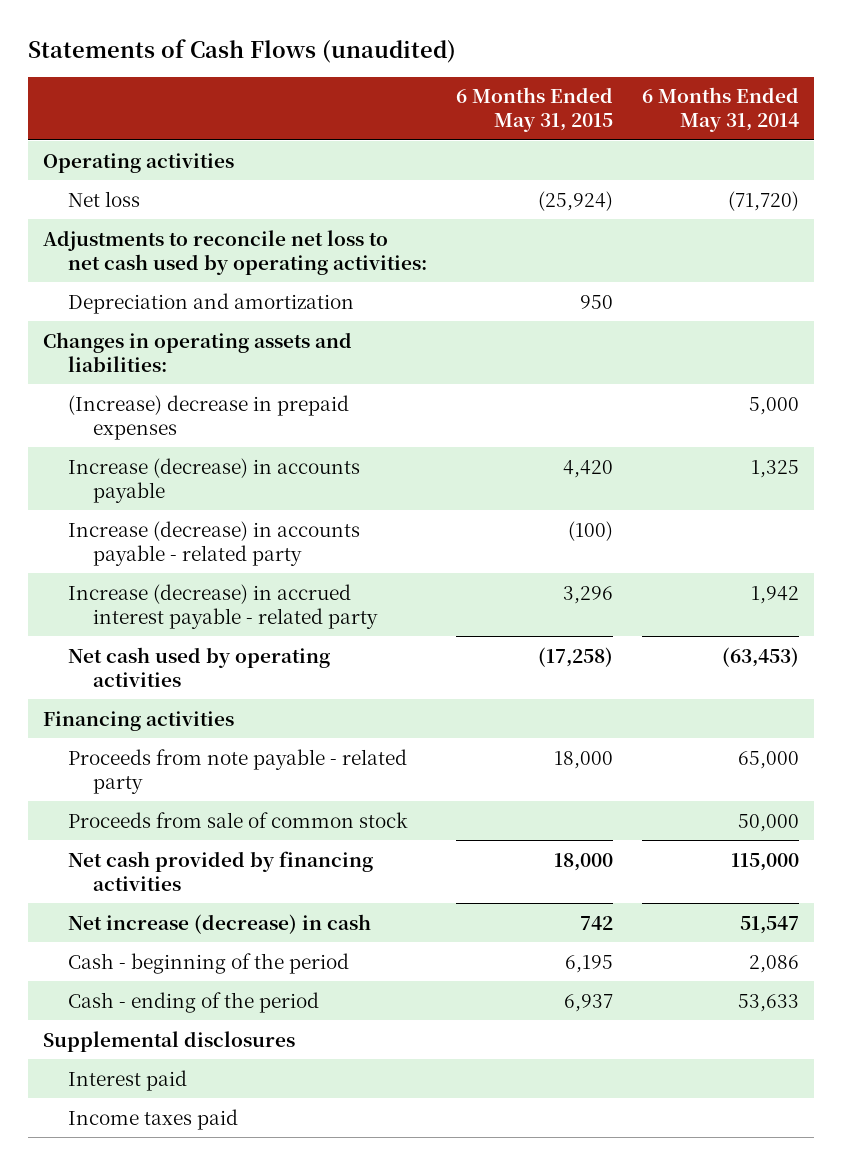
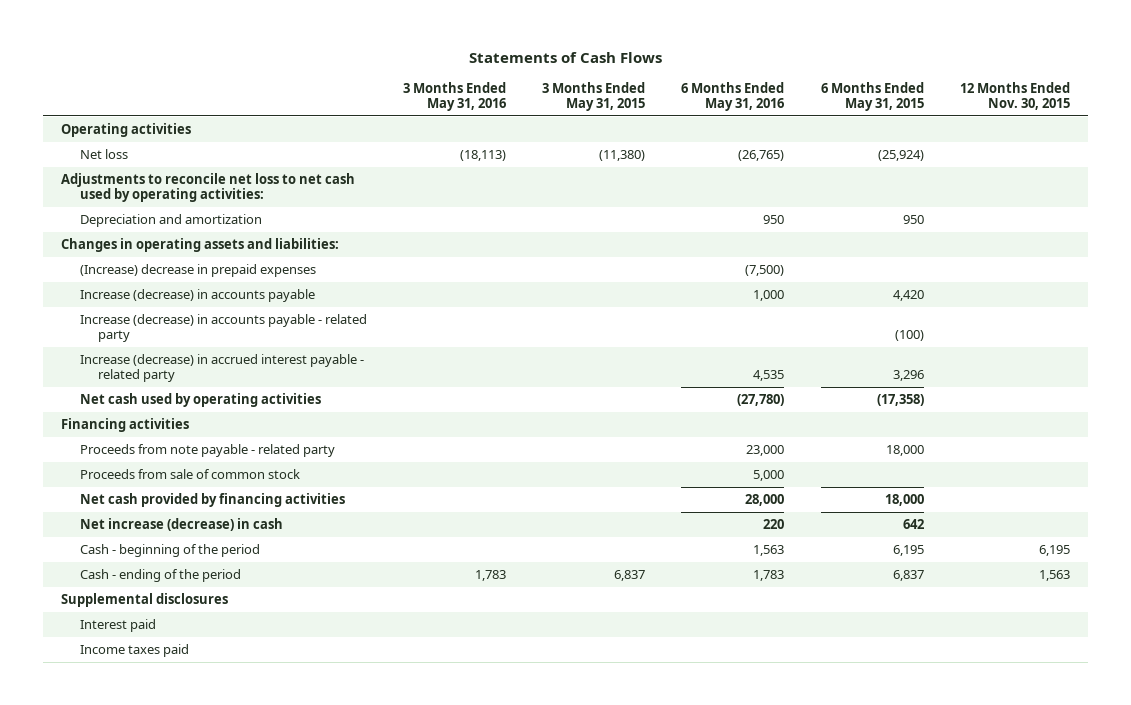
[28,38,457,63] Statements of Cash Flows (unaudited) -> [468,52,662,64] Statements of Cash Flows
[642,87,800,133] 6 Months Ended May 31, 2014 -> none
none -> [402,82,506,112] 3 Months Ended May 31, 2016
none -> [542,82,646,112] 3 Months Ended May 31, 2015
none -> [681,82,785,112] 6 Months Ended May 31, 2016
none -> [959,82,1070,111] 12 Months Ended Nov. 30, 2015
[538,646,614,667] (17,258) -> [876,393,924,406] (17,358)
[580,915,614,930] 742 -> [902,518,924,529] 642
[564,993,614,1012] 6,937 -> [892,569,924,581] 6,837

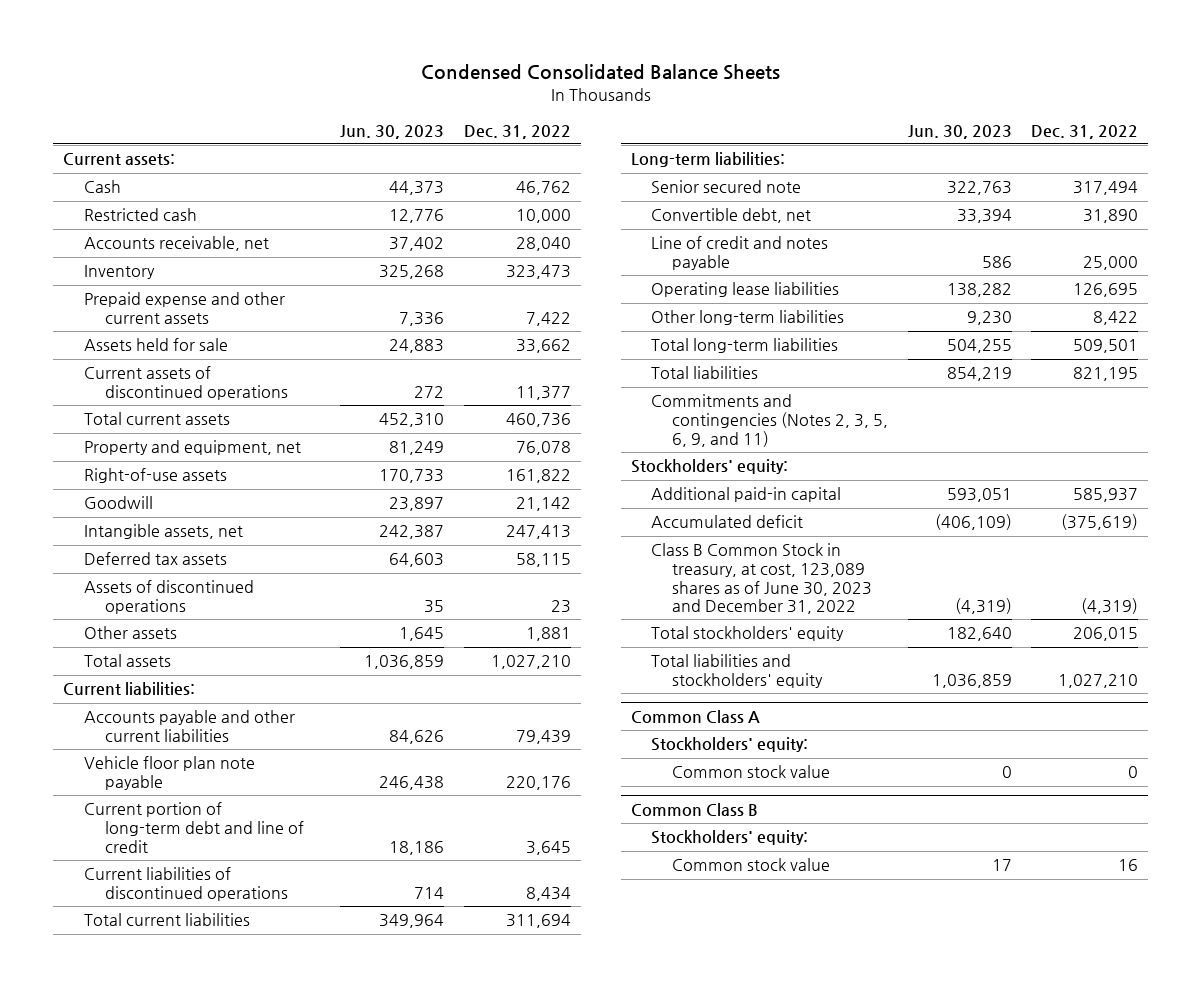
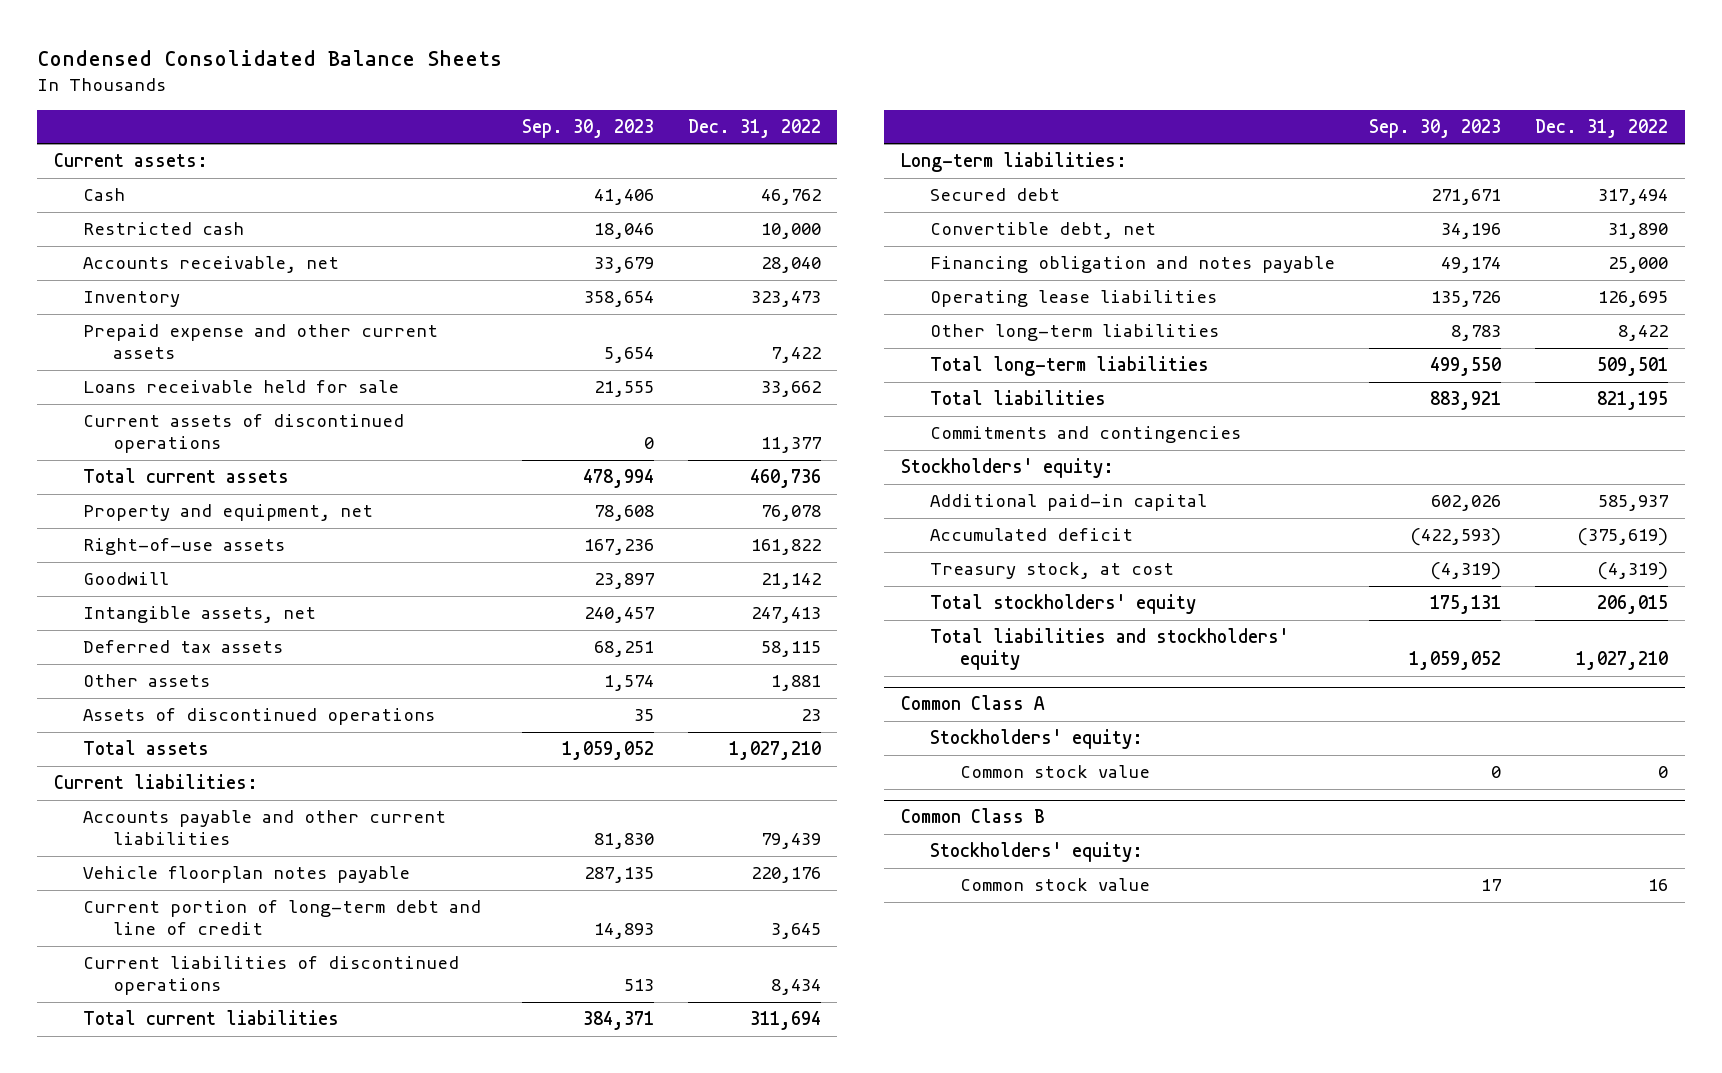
[340,124,445,139] Jun. 30, 2023 -> none
none -> [521,118,654,138] Sep. 30, 2023
[83,338,228,352] Assets held for sale -> [83,380,400,394] Loans receivable held for sale
[83,580,254,615] Assets of discontinued operations -> [83,708,436,726] Assets of discontinued operations
[83,756,255,791] Vehicle floor plan note payable -> [83,866,411,884] Vehicle floorplan notes payable
[651,180,802,194] Senior secured note -> [930,188,1061,202] Secured debt
[651,236,829,271] Line of credit and notes payable -> none
none -> [930,256,1336,274] Financing obligation and notes payable
[651,394,889,447] Commitments and contingencies (Notes 2, 3, 5, 6, 9, and 11) -> [930,426,1242,444] Commitments and contingencies
[651,543,873,615] Class B Common Stock in treasury, at cost, 123,089 shares as of June 30, 2023 and December 31, 2022 -> [930,562,1175,580] Treasury stock, at cost

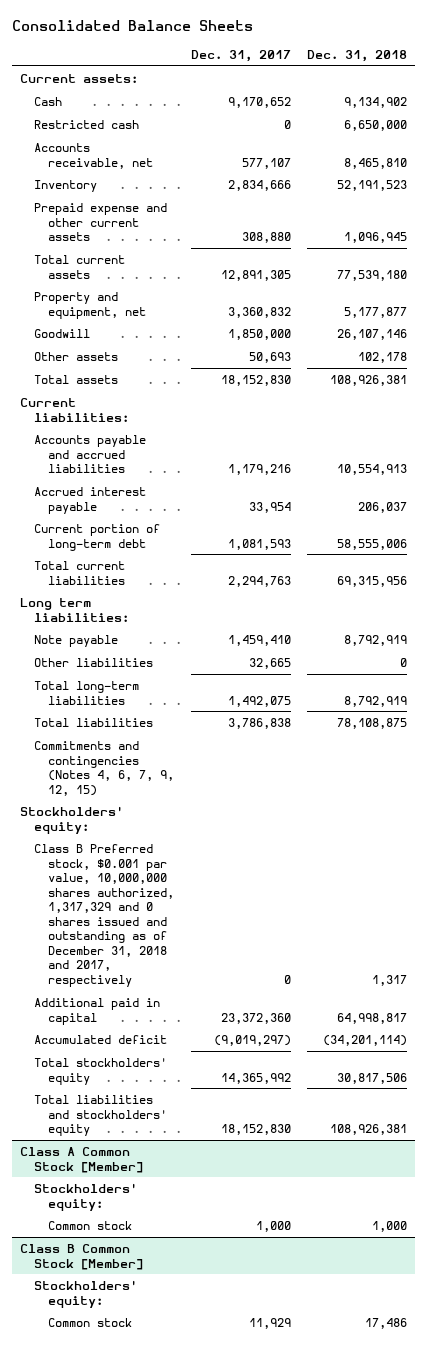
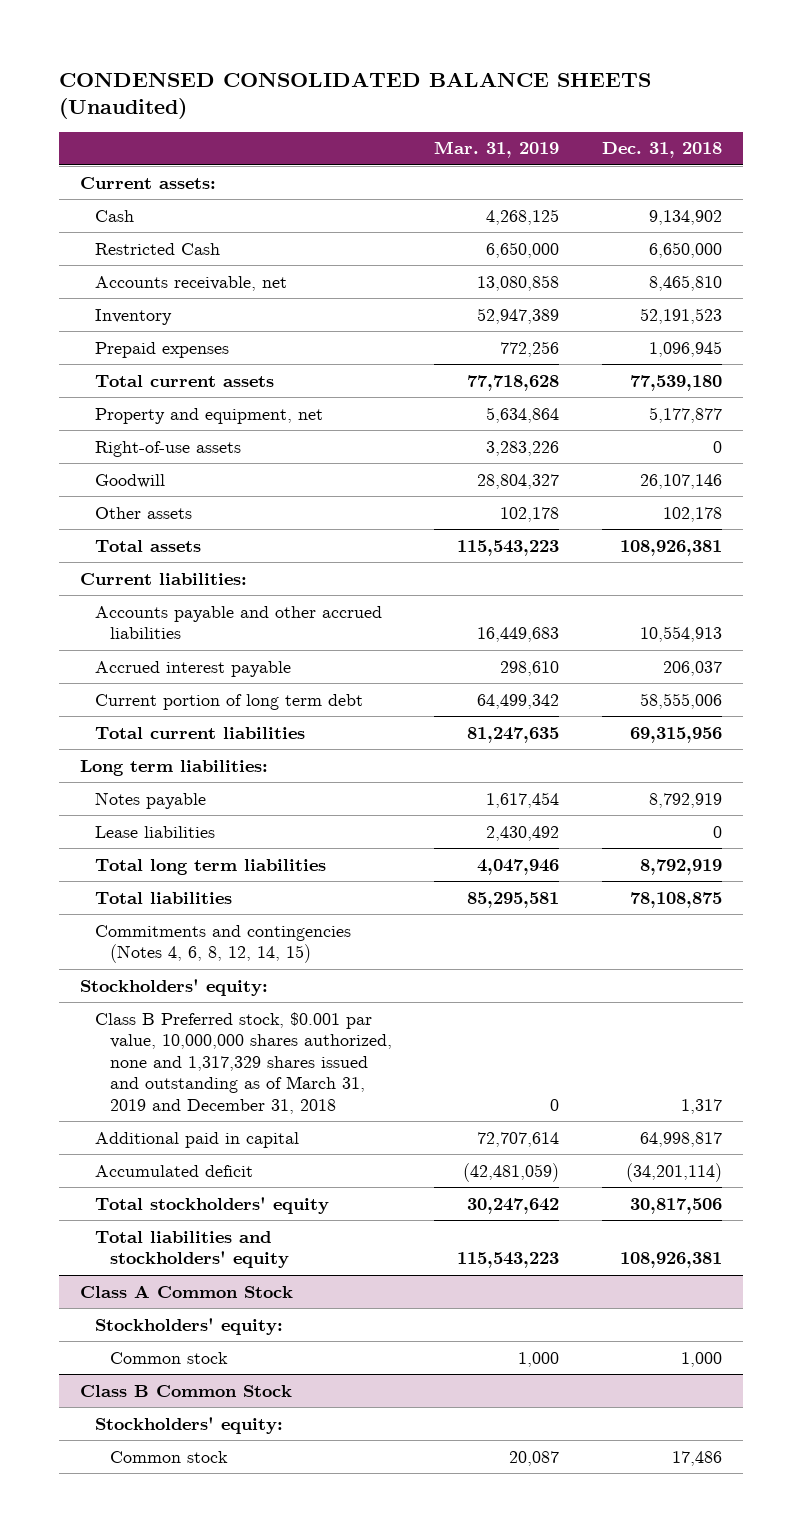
[12,19,254,31] Consolidated Balance Sheets -> [59,71,652,120] CONDENSED CONSOLIDATED BALANCE SHEETS (Unaudited)
[190,49,291,62] Dec. 31, 2017 -> none
none -> [434,141,560,159] Mar. 31, 2019
[34,119,140,129] Restricted cash -> [95,242,221,255] Restricted Cash
[34,202,168,242] Prepaid expense and other current assets -> [95,341,230,358] Prepaid expenses
none -> [95,440,242,457] Right-of-use assets
[34,434,147,474] Accounts payable and accrued liabilities -> [95,605,383,640] Accounts payable and other accrued liabilities
[34,523,161,551] Current portion of long-term debt -> [95,693,364,710] Current portion of long term debt
[34,657,154,667] Other liabilities -> none
[34,634,119,647] Note payable -> [95,791,207,809] Notes payable
none -> [95,825,216,838] Lease liabilities
[34,680,140,705] Total long-term liabilities -> [95,858,327,875] Total long term liabilities
[34,740,175,796] Commitments and contingencies (Notes 4, 6, 7, 9, 12, 15) -> [95,924,352,964] Commitments and contingencies (Notes 4, 6, 8, 12, 14, 15)
[34,843,175,987] Class B Preferred stock, $0.001 par value, 10,000,000 shares authorized, 1,317,329 and 0 shares issued and outstanding as of December 31, 2018 and 2017, respectively -> [95,1011,393,1114] Class B Preferred stock, $0.001 par value, 10,000,000 shares authorized, none and 1,317,329 shares issued and outstanding as of March 31, 2019 and December 31, 2018
[20,1146,144,1173] Class A Common Stock [Member] -> [80,1284,294,1298] Class A Common Stock
[20,1243,144,1270] Class B Common Stock [Member] -> [80,1384,293,1397] Class B Common Stock

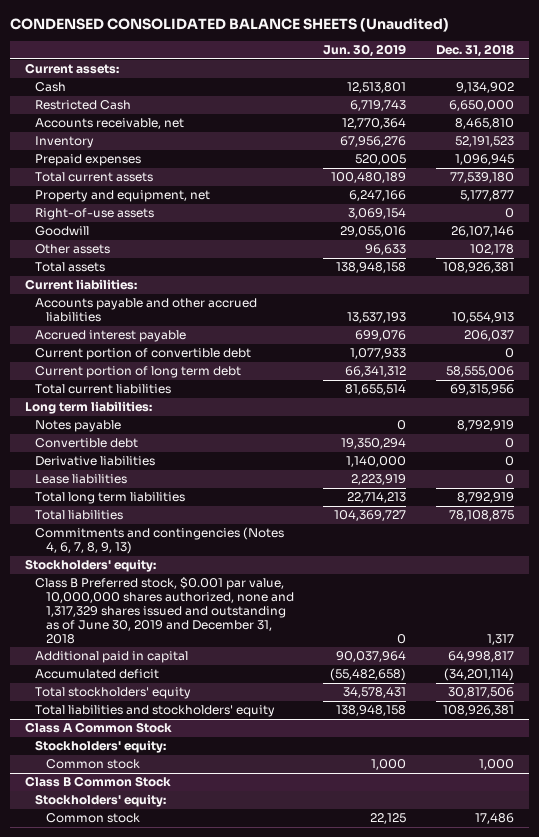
[434,141,560,159] Mar. 31, 2019 -> none
none -> [323,44,407,58] Jun. 30, 2019
none -> [35,348,252,361] Current portion of convertible debt
none -> [35,438,139,449] Convertible debt
none -> [35,456,156,467] Derivative liabilities
[95,924,352,964] Commitments and contingencies (Notes 4, 6, 8, 12, 14, 15) -> [35,527,285,555] Commitments and contingencies (Notes 4, 6, 7, 8, 9, 13)
[95,1011,393,1114] Class B Preferred stock, $0.001 par value, 10,000,000 shares authorized, none and 1,317,329 shares issued and outstanding as of March 31, 2019 and December 31, 2018 -> [35,577,294,644] Class B Preferred stock, $0.001 par value, 10,000,000 shares authorized, none and 1,317,329 shares issued and outstanding as of June 30, 2019 and December 31, 2018

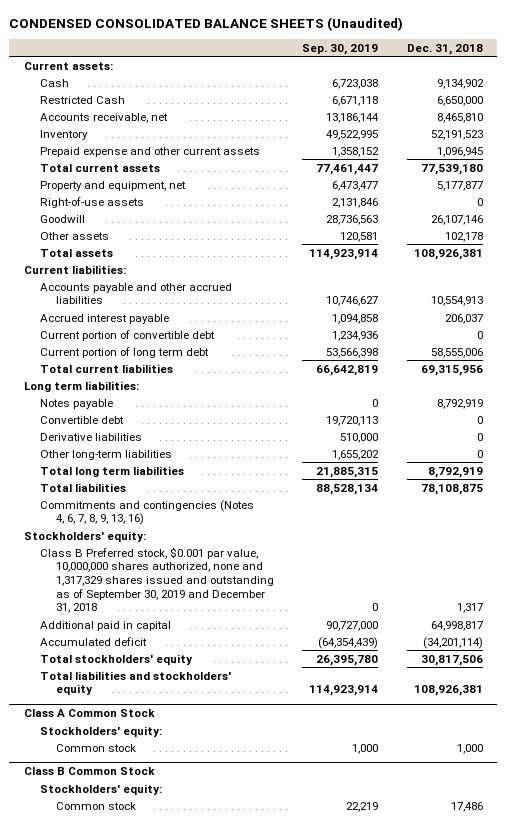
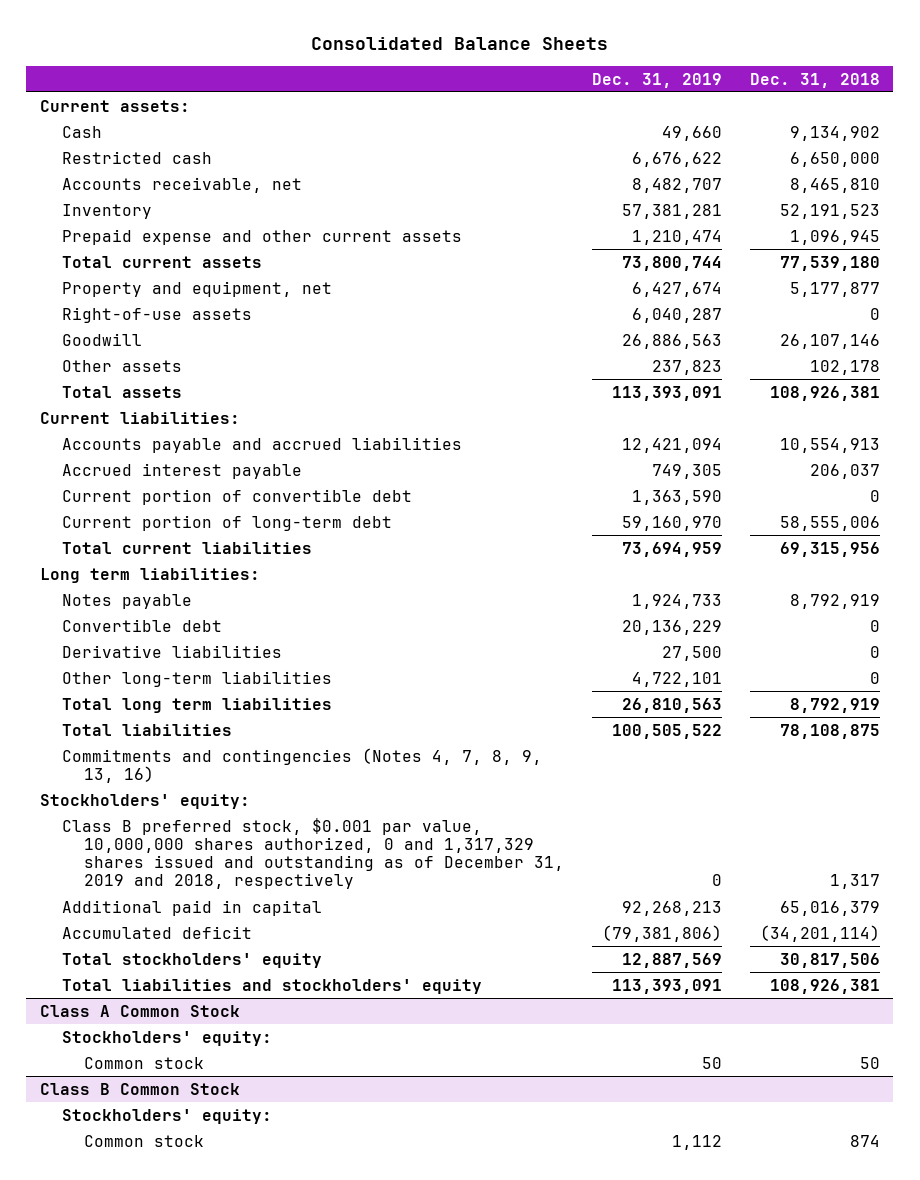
[9,16,404,31] CONDENSED CONSOLIDATED BALANCE SHEETS (Unaudited) -> [310,37,608,51] Consolidated Balance Sheets
[302,43,379,55] Sep. 30, 2019 -> none
none -> [591,72,722,88] Dec. 31, 2019
[39,95,125,104] Restricted Cash -> [62,150,213,164] Restricted cash
[39,282,232,305] Accounts payable and other accrued liabilities -> [62,436,463,453] Accounts payable and accrued liabilities
[39,346,209,358] Current portion of long term debt -> [62,514,393,531] Current portion of long-term debt
[39,499,254,526] Commitments and contingencies (Notes 4, 6, 7, 8, 9, 13, 16) -> [62,747,543,783] Commitments and contingencies (Notes 4, 7, 8, 9, 13, 16)
[39,546,274,614] Class B Preferred stock, $0.001 par value, 10,000,000 shares authorized, none and 1,317,329 shares issued and outstanding as of September 30, 2019 and December 31, 2018 -> [62,817,565,890] Class B preferred stock, $0.001 par value, 10,000,000 shares authorized, 0 and 1,317,329 shares issued and outstanding as of December 31, 2019 and 2018, respectively
[430,620,483,631] 64,998,817 -> [779,900,880,916] 65,016,379
[456,743,483,754] 1,000 -> [859,1056,880,1069] 50
[450,801,483,812] 17,486 -> [849,1134,880,1147] 874

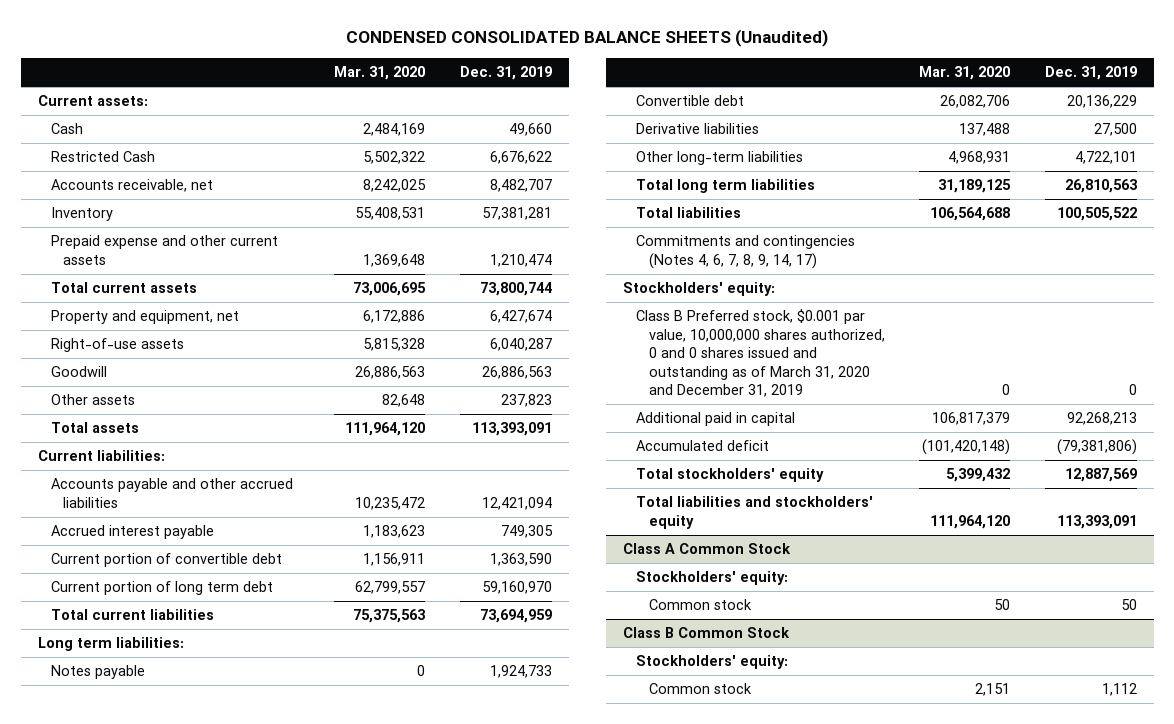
[310,37,608,51] Consolidated Balance Sheets -> [346,29,829,48] CONDENSED CONSOLIDATED BALANCE SHEETS (Unaudited)
[749,72,880,88] Dec. 31, 2018 -> none
none -> [334,66,426,81] Mar. 31, 2020
[62,150,213,164] Restricted cash -> [50,151,155,163] Restricted Cash
[62,436,463,453] Accounts payable and accrued liabilities -> [50,478,293,508] Accounts payable and other accrued liabilities
[62,514,393,531] Current portion of long-term debt -> [50,581,273,596] Current portion of long term debt
[62,747,543,783] Commitments and contingencies (Notes 4, 7, 8, 9, 13, 16) -> [635,235,855,269] Commitments and contingencies (Notes 4, 6, 7, 8, 9, 14, 17)
[62,817,565,890] Class B preferred stock, $0.001 par value, 10,000,000 shares authorized, 0 and 1,317,329 shares issued and outstanding as of December 31, 2019 and 2018, respectively -> [635,309,885,398] Class B Preferred stock, $0.001 par value, 10,000,000 shares authorized, 0 and 0 shares issued and outstanding as of March 31, 2020 and December 31, 2019

